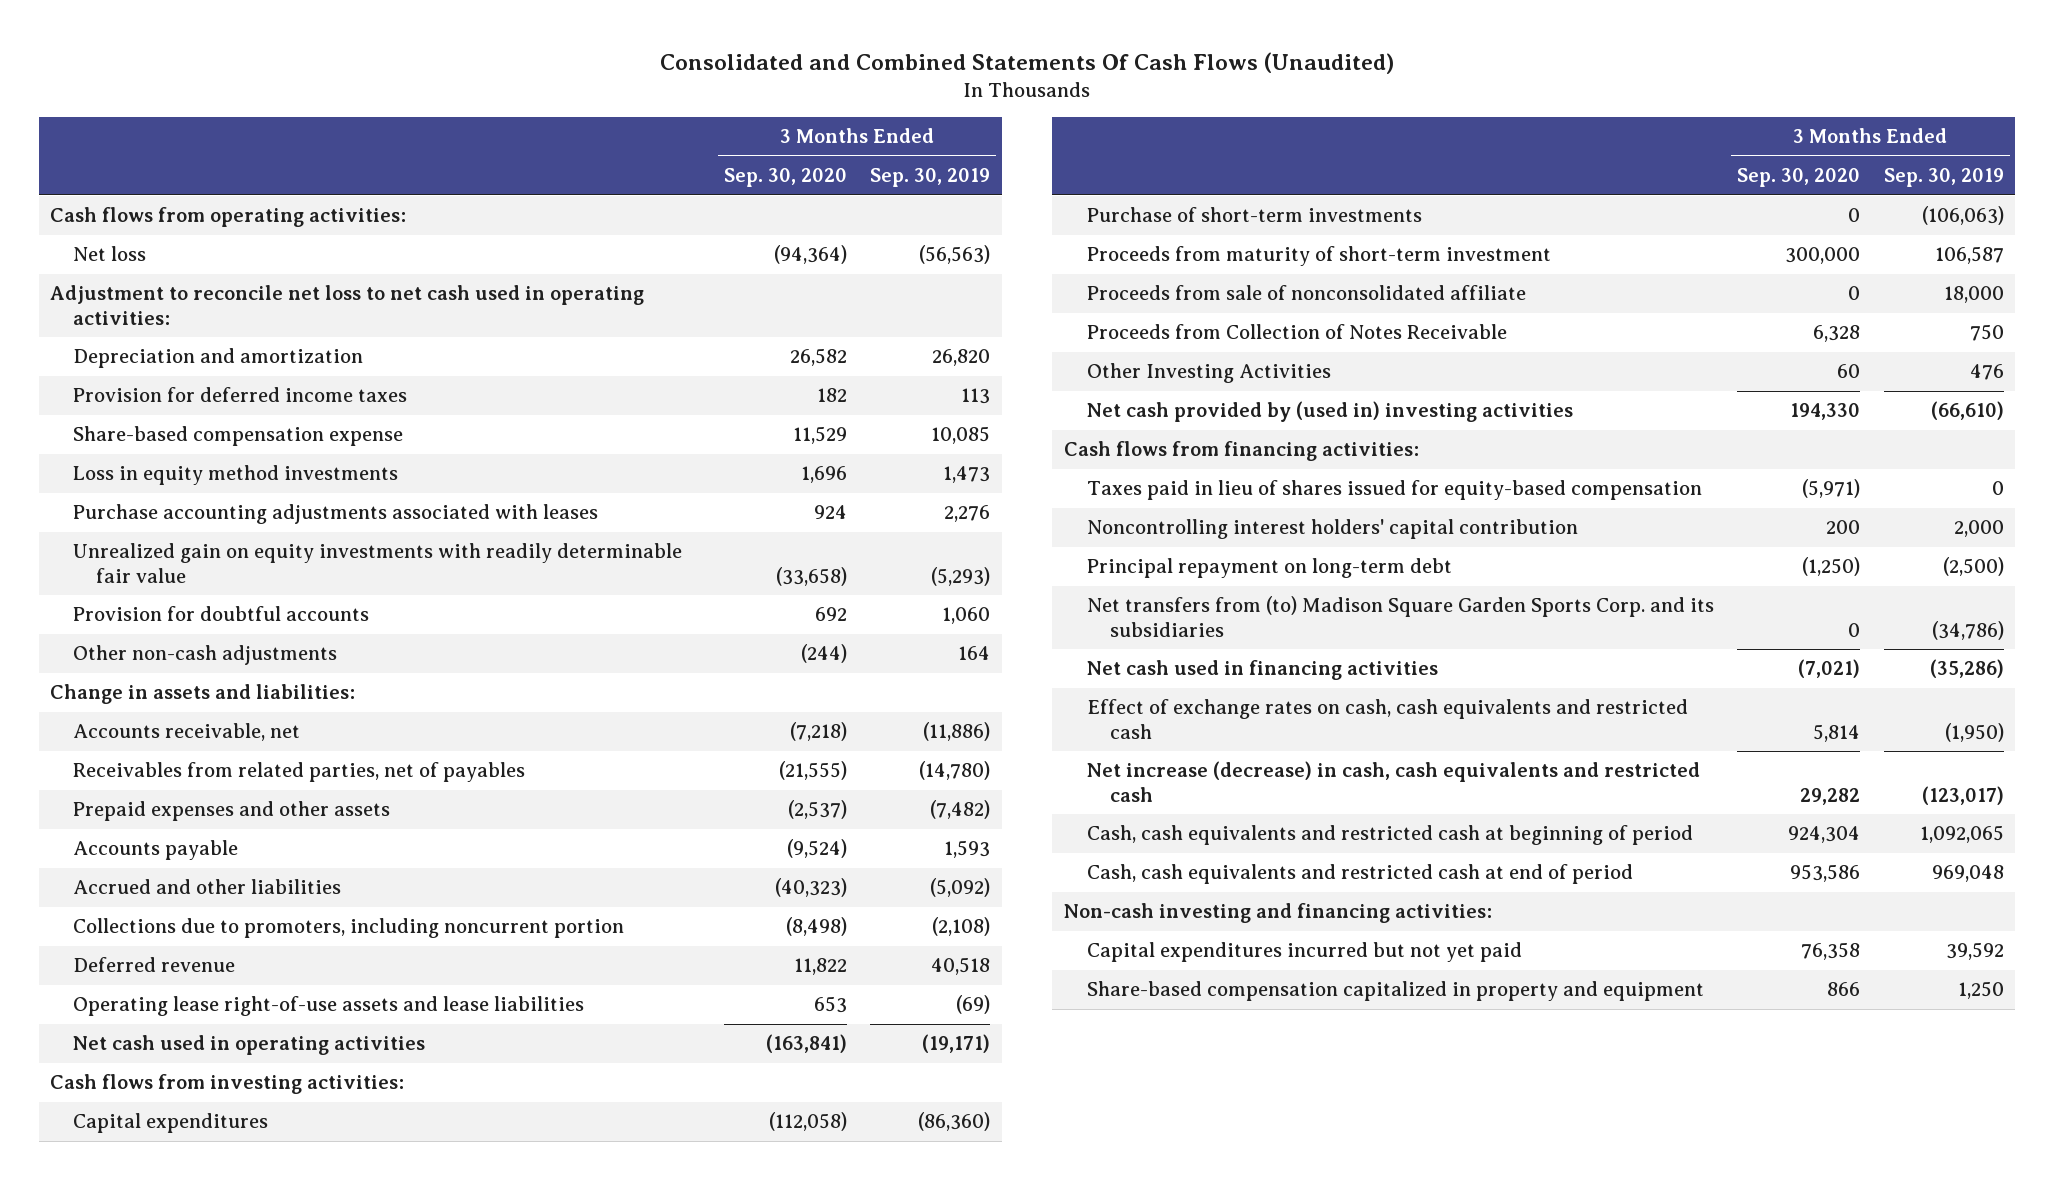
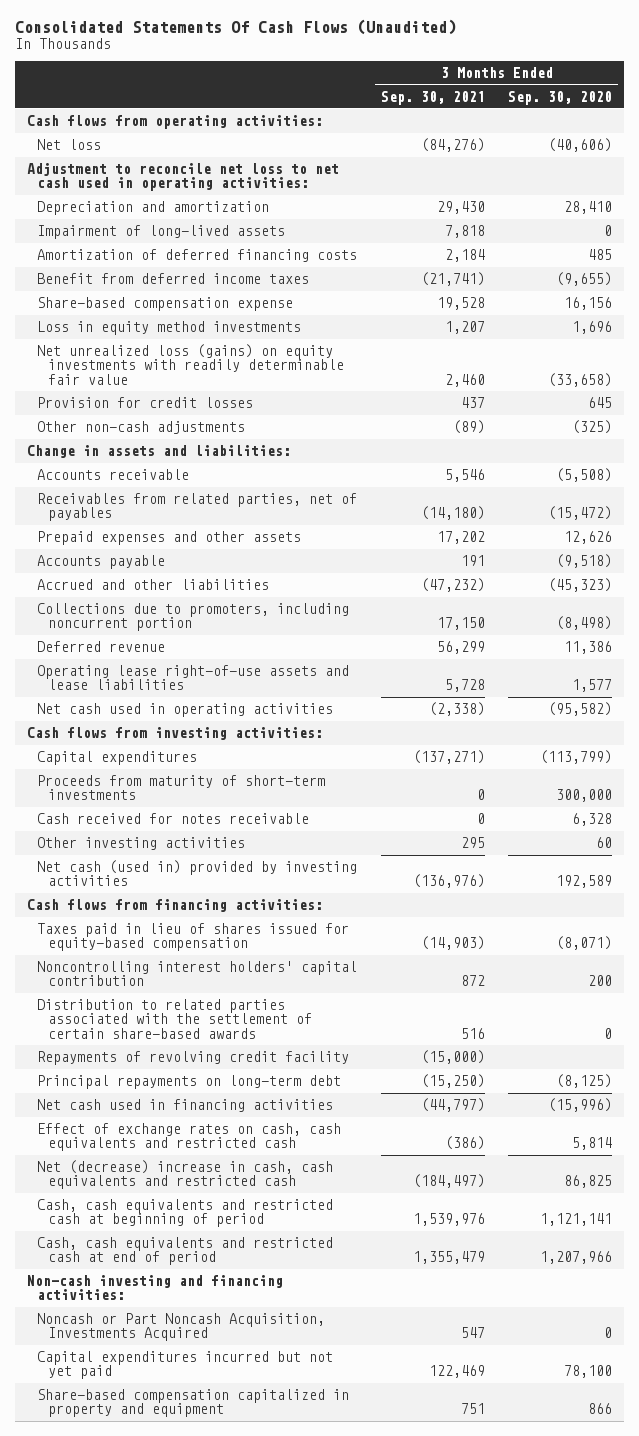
[660,51,1395,74] Consolidated and Combined Statements Of Cash Flows (Unaudited) -> [15,19,457,36] Consolidated Statements Of Cash Flows (Unaudited)
[870,168,991,188] Sep. 30, 2019 -> none
none -> [380,90,485,105] Sep. 30, 2021
[773,245,847,265] (94,364) -> [548,138,613,153] (40,606)
[789,348,847,367] 26,582 -> [564,201,613,215] 28,410
none -> [37,225,286,240] Impairment of long-lived assets
none -> [37,249,358,263] Amortization of deferred financing costs
[73,387,408,403] Provision for deferred income taxes -> [37,273,310,285] Benefit from deferred income taxes
[816,388,847,403] 182 -> [556,272,613,287] (9,655)
[792,426,847,445] 11,529 -> [564,297,613,311] 16,156
[73,504,599,525] Purchase accounting adjustments associated with leases -> none
[73,543,683,583] Unrealized gain on equity investments with readily determinable fair value -> [37,344,344,385] Net unrealized loss (gains) on equity investments with readily determinable fair value
[73,606,370,622] Provision for doubtful accounts -> [37,397,254,409] Provision for credit losses
[814,607,847,622] 692 -> [588,397,613,409] 645
[800,644,847,664] (244) -> [572,420,613,435] (325)
[73,723,301,742] Accounts receivable, net -> [37,469,190,481] Accounts receivable
[789,722,847,742] (7,218) -> [556,468,613,483] (5,508)
[778,761,847,781] (21,555) -> [548,506,613,521] (15,472)
[787,800,847,820] (2,537) -> [564,531,613,545] 12,626
[786,839,847,859] (9,524) -> [556,554,613,569] (9,518)
[774,878,847,898] (40,323) -> [548,578,613,593] (45,323)
[793,958,847,976] 11,822 -> [564,641,613,655] 11,386
[813,996,847,1014] 653 -> [572,679,613,693] 1,577
[765,1034,847,1054] (163,841) -> [548,702,613,717] (95,582)
[1086,207,1422,223] Purchase of short-term investments -> none
[1086,285,1526,301] Proceeds from sale of nonconsolidated affiliate -> none
[768,1112,847,1132] (112,058) -> [540,750,613,765] (113,799)
[1086,246,1551,267] Proceeds from maturity of short-term investment -> [37,775,326,801] Proceeds from maturity of short-term investments
[1086,324,1507,340] Proceeds from Collection of Notes Receivable -> [37,813,310,825] Cash received for notes receivable
[1086,363,1331,384] Other Investing Activities -> [37,837,246,851] Other investing activities
[1086,401,1573,423] Net cash provided by (used in) investing activities -> [37,860,358,887] Net cash (used in) provided by investing activities
[1790,403,1861,421] 194,330 -> [556,875,613,889] 192,589
[1802,479,1861,499] (5,971) -> [556,936,613,951] (8,071)
[1086,596,1714,637] Net transfers from (to) Madison Square Garden Sports Corp. and its subsidiaries -> none
none -> [37,999,312,1039] Distribution to related parties associated with the settlement of certain share-based awards
none -> [37,1051,350,1066] Repayments of revolving credit facility
[1086,558,1452,579] Principal repayment on long-term debt -> [37,1075,342,1090] Principal repayments on long-term debt
[1802,557,1861,577] (1,250) -> [556,1074,613,1089] (8,125)
[1798,659,1861,679] (7,021) -> [548,1098,613,1113] (15,996)
[1086,761,1700,802] Net increase (decrease) in cash, cash equivalents and restricted cash -> [37,1160,334,1190] Net (decrease) increase in cash, cash equivalents and restricted cash
[1800,787,1861,805] 29,282 -> [564,1175,613,1189] 86,825
[1788,826,1861,844] 924,304 -> [540,1213,613,1227] 1,121,141
[1790,864,1861,883] 953,586 -> [540,1251,613,1265] 1,207,966
none -> [37,1313,326,1342] Noncash or Part Noncash Acquisition, Investments Acquired
[1801,942,1861,961] 76,358 -> [564,1365,613,1379] 78,100

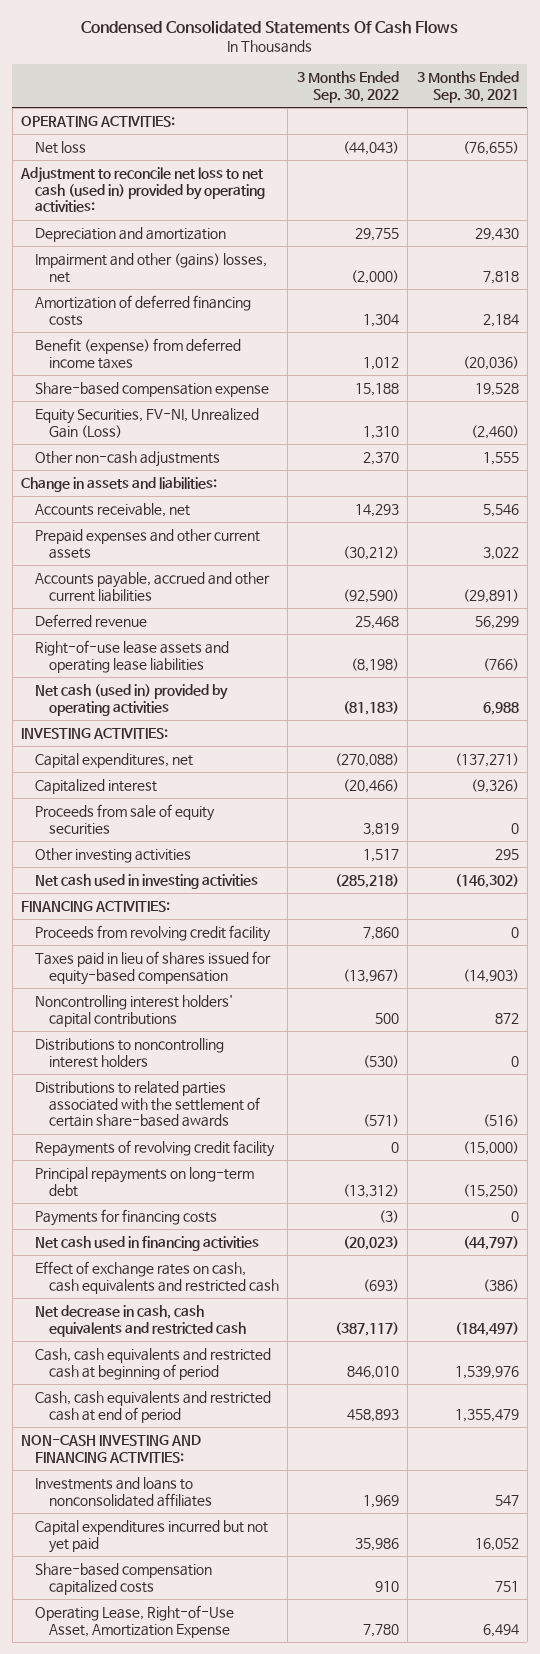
[15,19,457,36] Consolidated Statements Of Cash Flows (Unaudited) -> [80,19,458,34] Condensed Consolidated Statements Of Cash Flows
[508,90,613,105] Sep. 30, 2020 -> none
none -> [296,70,399,103] 3 Months Ended Sep. 30, 2022
[27,115,324,130] Cash flows from operating activities: -> [21,115,176,127] OPERATING ACTIVITIES:
[420,138,485,153] (84,276) -> [462,140,519,155] (76,655)
[27,163,340,192] Adjustment to reconcile net loss to net cash used in operating activities: -> [20,166,266,213] Adjustment to reconcile net loss to net cash (used in) provided by operating activities:
[37,225,286,240] Impairment of long-lived assets -> [35,252,268,283] Impairment and other (gains) losses, net
[37,273,310,285] Benefit from deferred income taxes -> [35,337,242,369] Benefit (expense) from deferred income taxes
[420,272,485,287] (21,741) -> [462,355,519,370] (20,036)
[37,321,302,336] Loss in equity method investments -> none
[37,344,344,385] Net unrealized loss (gains) on equity investments with readily determinable fair value -> none
[37,397,254,409] Provision for credit losses -> none
none -> [35,407,260,438] Equity Securities, FV-NI, Unrealized Gain (Loss)
[452,420,485,435] (89) -> [482,451,519,465] 1,555
[37,493,358,522] Receivables from related parties, net of payables -> none
[37,555,166,570] Accounts payable -> none
[37,603,350,632] Collections due to promoters, including noncurrent portion -> none
[37,469,190,481] Accounts receivable -> [35,502,191,517] Accounts receivable, net
[37,531,302,546] Prepaid expenses and other assets -> [35,528,261,559] Prepaid expenses and other current assets
[436,531,485,545] 17,202 -> [482,546,519,560] 3,022
[37,579,270,591] Accrued and other liabilities -> [35,571,271,602] Accounts payable, accrued and other current liabilities
[420,578,485,593] (47,232) -> [462,588,519,603] (29,891)
[37,775,326,801] Proceeds from maturity of short-term investments -> none
[37,813,310,825] Cash received for notes receivable -> none
[37,665,350,691] Operating lease right-of-use assets and lease liabilities -> [35,639,230,673] Right-of-use lease assets and operating lease liabilities
[444,679,485,693] 5,728 -> [482,657,519,671] (766)
[37,703,334,718] Net cash used in operating activities -> [35,683,229,716] Net cash (used in) provided by operating activities
[428,702,485,717] (2,338) -> [482,701,519,715] 6,988
[27,727,324,741] Cash flows from investing activities: -> [21,727,169,739] INVESTING ACTIVITIES:
[37,751,198,766] Capital expenditures -> [35,752,194,768] Capital expenditures, net
none -> [35,778,158,794] Capitalized interest
none -> [35,803,216,835] Proceeds from sale of equity securities
[37,860,358,887] Net cash (used in) provided by investing activities -> [35,873,259,889] Net cash used in investing activities
[412,874,485,889] (136,976) -> [454,873,519,888] (146,302)
[27,899,324,913] Cash flows from financing activities: -> [21,900,171,912] FINANCING ACTIVITIES:
none -> [35,924,272,942] Proceeds from revolving credit facility
[37,961,358,987] Noncontrolling interest holders' capital contribution -> [35,994,234,1027] Noncontrolling interest holders' capital contributions
none -> [35,1037,225,1068] Distributions to noncontrolling interest holders
[37,999,312,1039] Distribution to related parties associated with the settlement of certain share-based awards -> [35,1080,261,1128] Distributions to related parties associated with the settlement of certain share-based awards
[460,1027,485,1039] 516 -> [482,1114,519,1128] (516)
none -> [35,1208,218,1226] Payments for financing costs
[37,1160,334,1190] Net (decrease) increase in cash, cash equivalents and restricted cash -> [35,1304,247,1337] Net decrease in cash, cash equivalents and restricted cash
[27,1275,284,1301] Non-cash investing and financing activities: -> [21,1434,202,1463] NON-CASH INVESTING AND FINANCING ACTIVITIES:
[37,1313,326,1342] Noncash or Part Noncash Acquisition, Investments Acquired -> [35,1476,213,1507] Investments and loans to nonconsolidated affiliates
[428,1365,485,1379] 122,469 -> [474,1537,519,1551] 16,052
[37,1389,350,1418] Share-based compensation capitalized in property and equipment -> [35,1562,213,1595] Share-based compensation capitalized costs
none -> [35,1604,235,1638] Operating Lease, Right-of-Use Asset, Amortization Expense

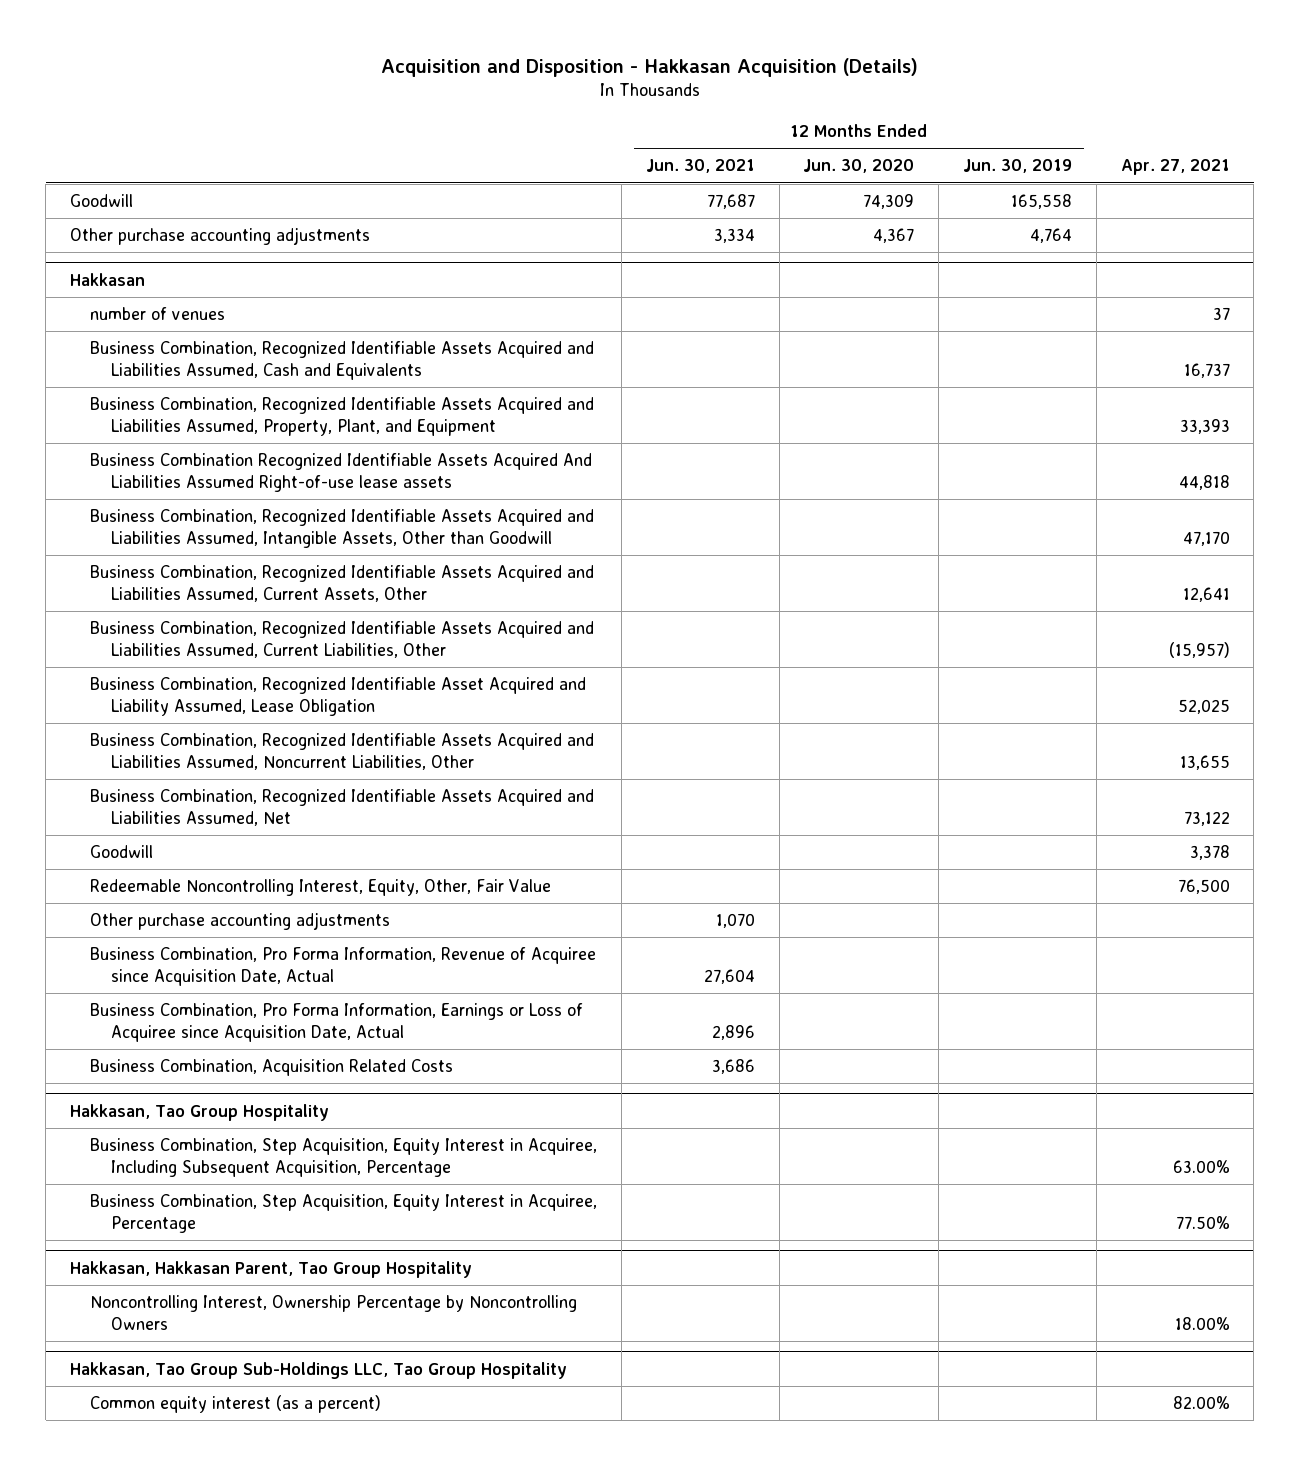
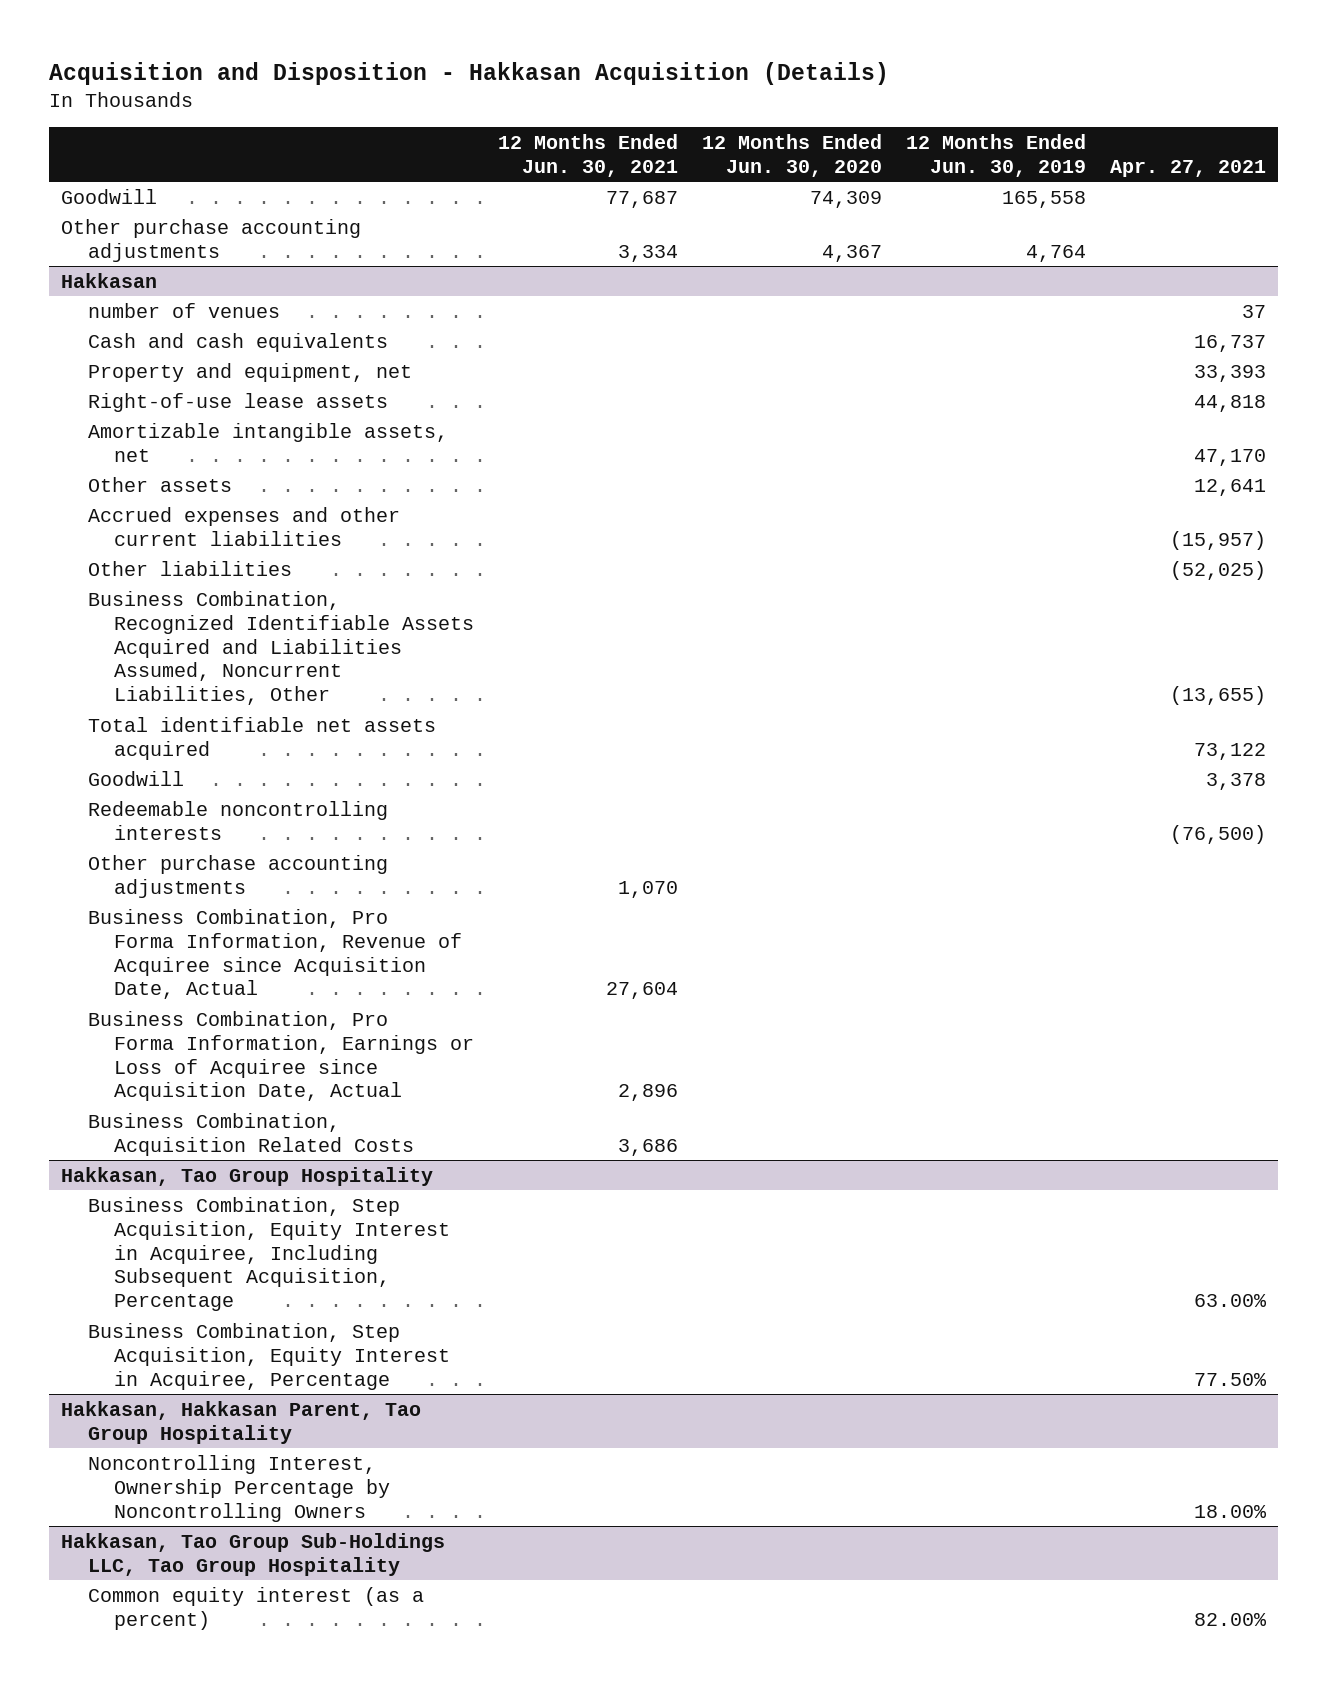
[90,677,587,716] Business Combination, Recognized Identifiable Asset Acquired and Liability Assumed, Lease Obligation -> none
[90,341,595,380] Business Combination, Recognized Identifiable Assets Acquired and Liabilities Assumed, Cash and Equivalents -> [87,332,388,352] Cash and cash equivalents
[90,397,595,436] Business Combination, Recognized Identifiable Assets Acquired and Liabilities Assumed, Property, Plant, and Equipment -> [87,362,412,382] Property and equipment, net
[90,453,593,492] Business Combination Recognized Identifiable Assets Acquired And Liabilities Assumed Right-of-use lease assets -> [87,392,388,412] Right-of-use lease assets
[90,509,595,548] Business Combination, Recognized Identifiable Assets Acquired and Liabilities Assumed, Intangible Assets, Other than Goodwill -> [87,422,448,462] Amortizable intangible assets, net
[90,565,595,602] Business Combination, Recognized Identifiable Assets Acquired and Liabilities Assumed, Current Assets, Other -> [87,476,232,492] Other assets
[90,621,595,658] Business Combination, Recognized Identifiable Assets Acquired and Liabilities Assumed, Current Liabilities, Other -> [87,506,400,546] Accrued expenses and other current liabilities
none -> [87,560,292,576] Other liabilities
[1179,754,1230,770] 13,655 -> [1169,686,1266,706] (13,655)
[90,789,595,826] Business Combination, Recognized Identifiable Assets Acquired and Liabilities Assumed, Net -> [87,716,436,760] Total identifiable net assets acquired
[90,879,552,897] Redeemable Noncontrolling Interest, Equity, Other, Fair Value -> [87,800,388,840] Redeemable noncontrolling interests
[1177,879,1230,895] 76,500 -> [1169,824,1266,844] (76,500)

